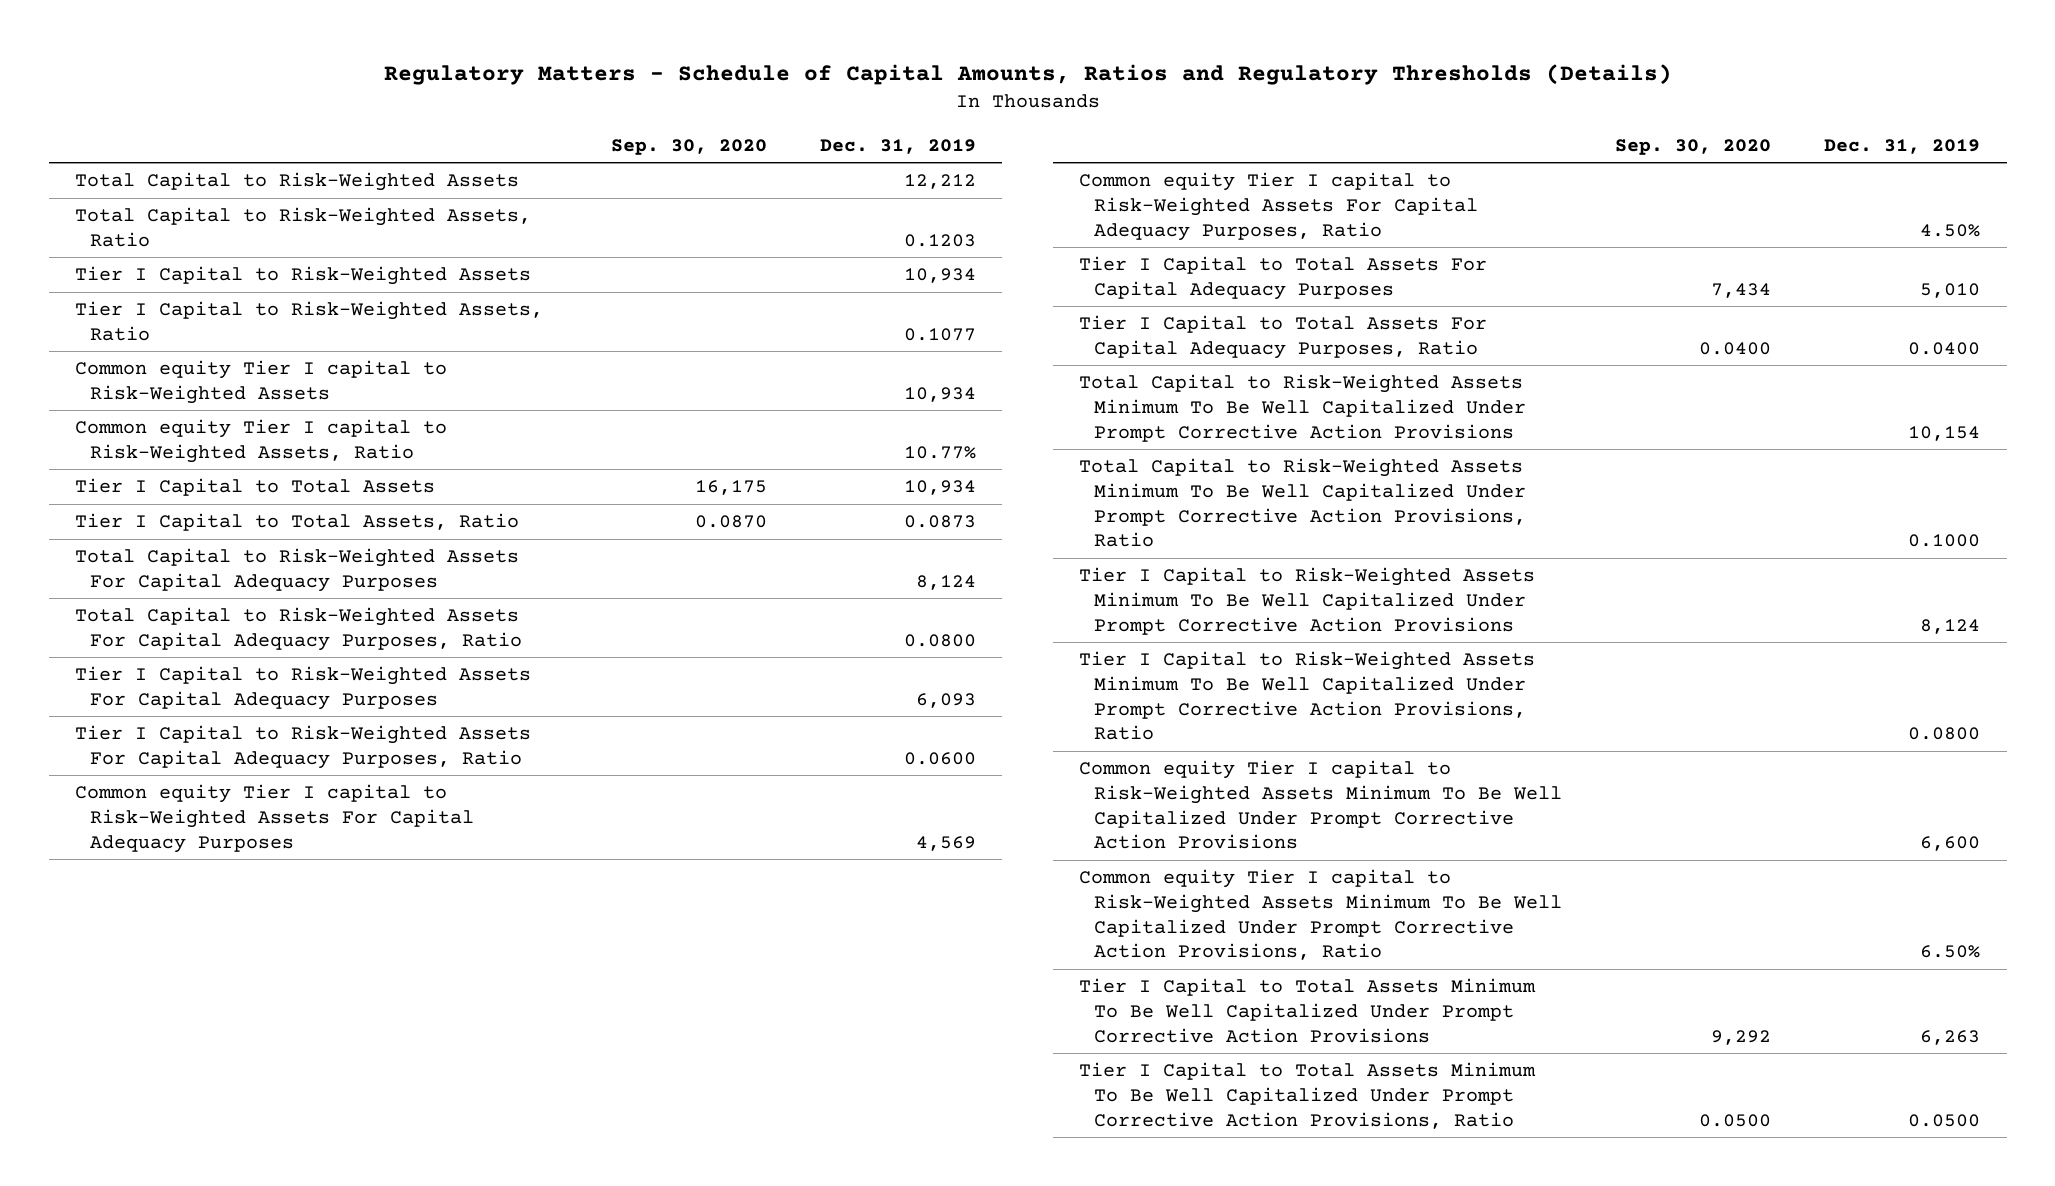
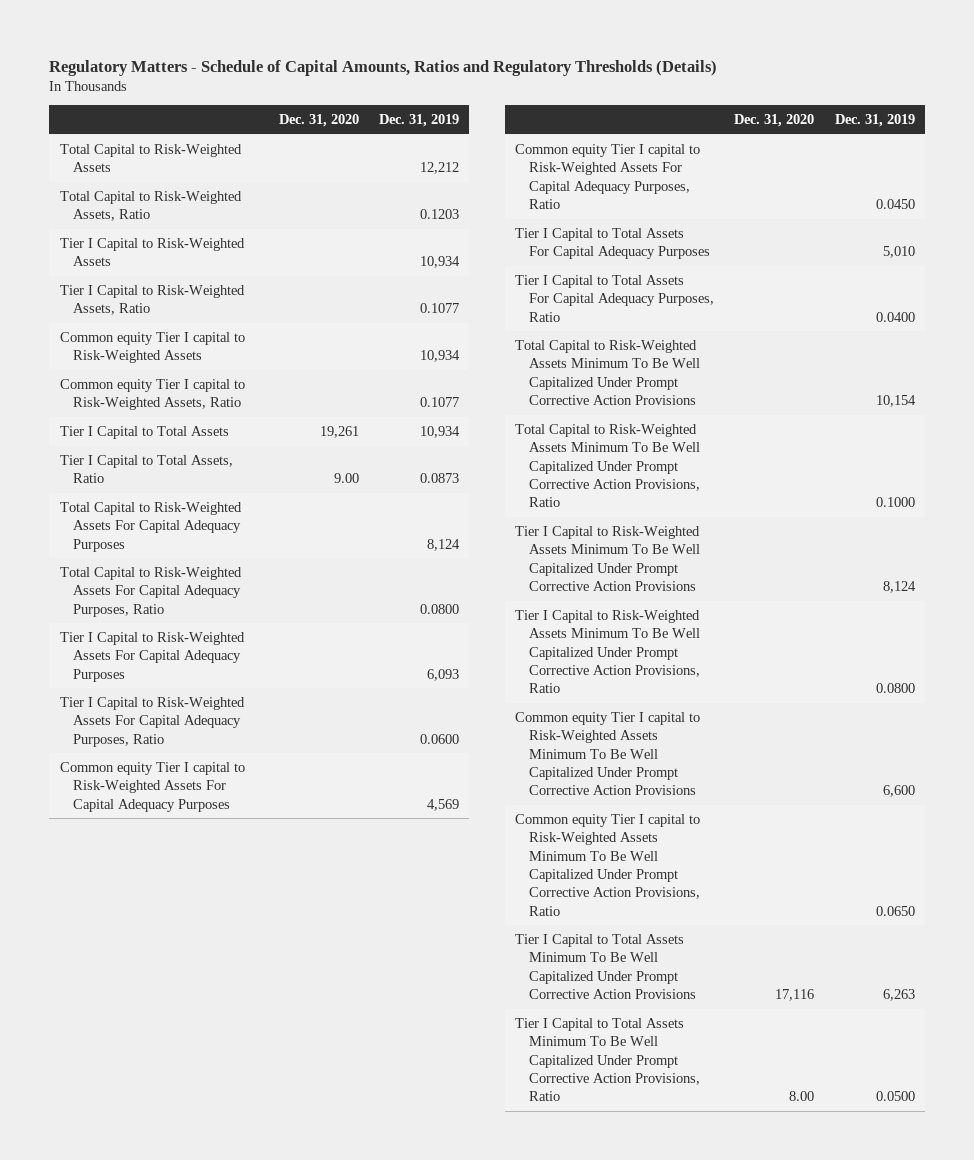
[611,138,768,155] Sep. 30, 2020 -> none
none -> [278,114,359,128] Dec. 31, 2020
[904,445,977,459] 10.77% -> [420,397,460,408] 0.1077
[1920,223,1981,237] 4.50% -> [875,199,915,210] 0.0450
[1920,945,1981,959] 6.50% -> [875,905,915,916] 0.0650

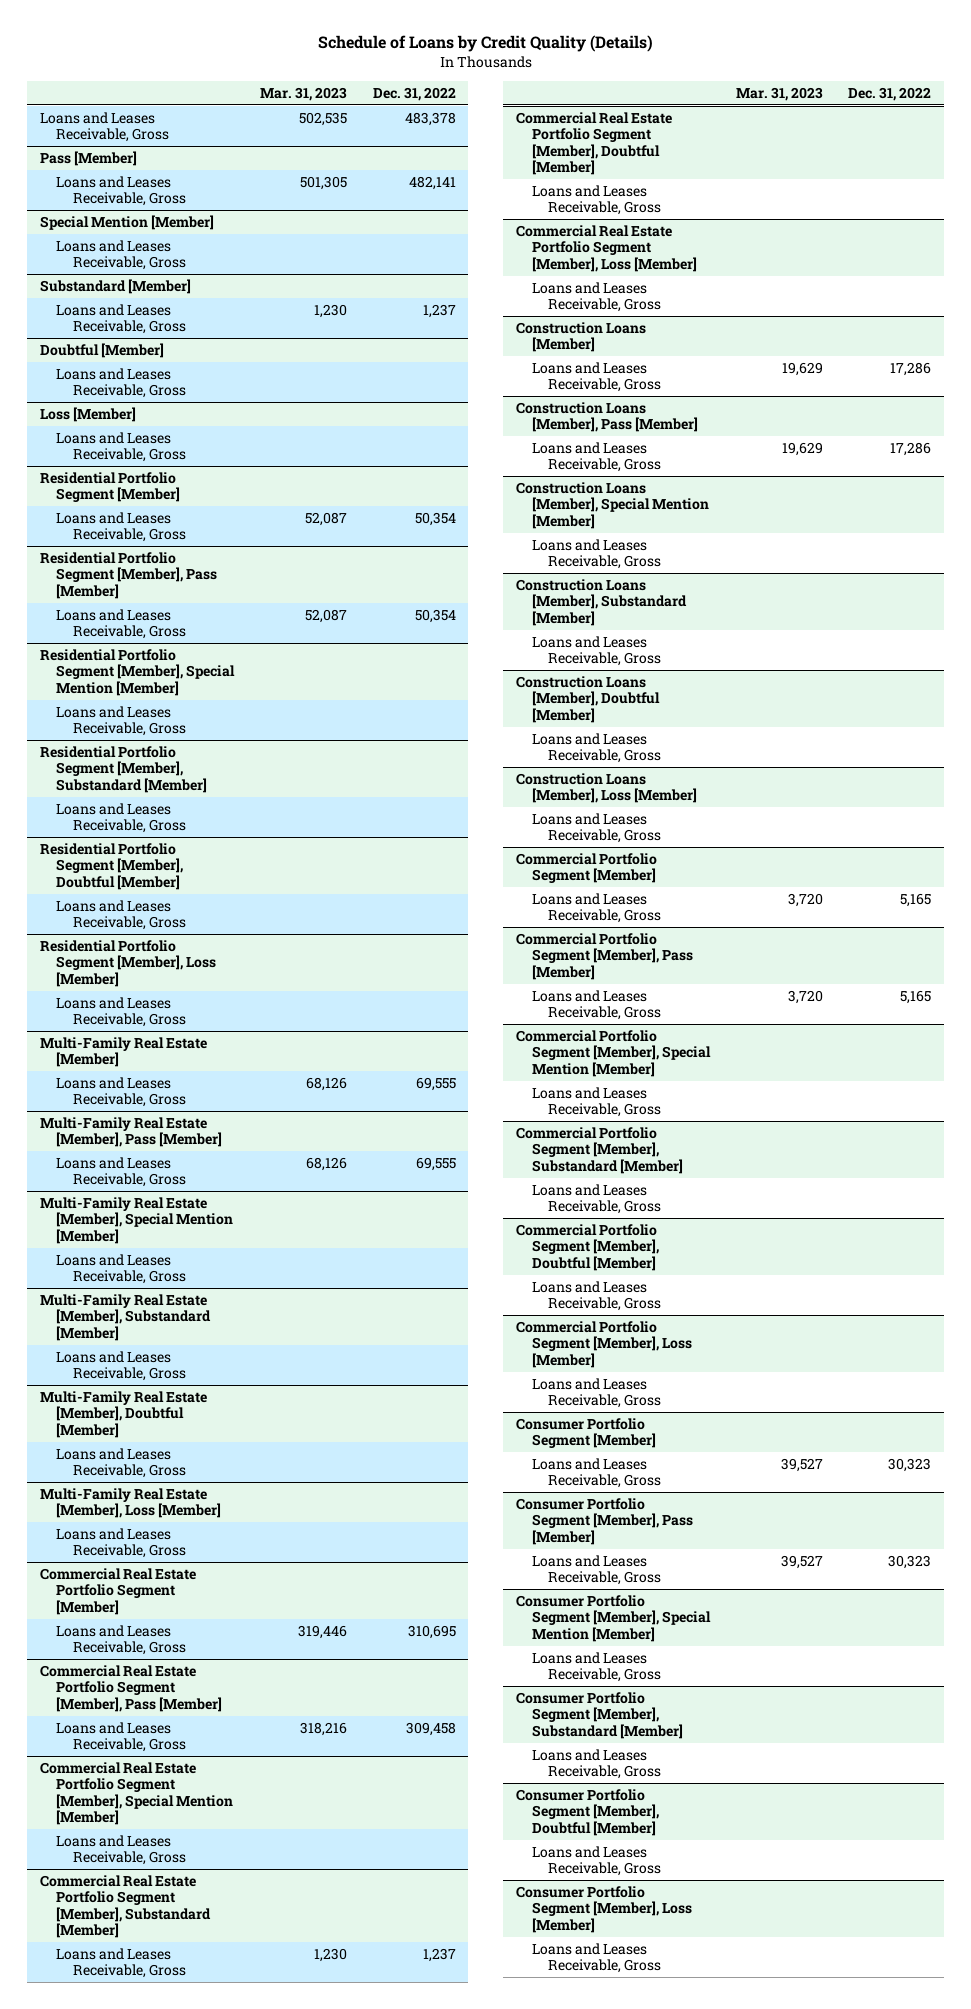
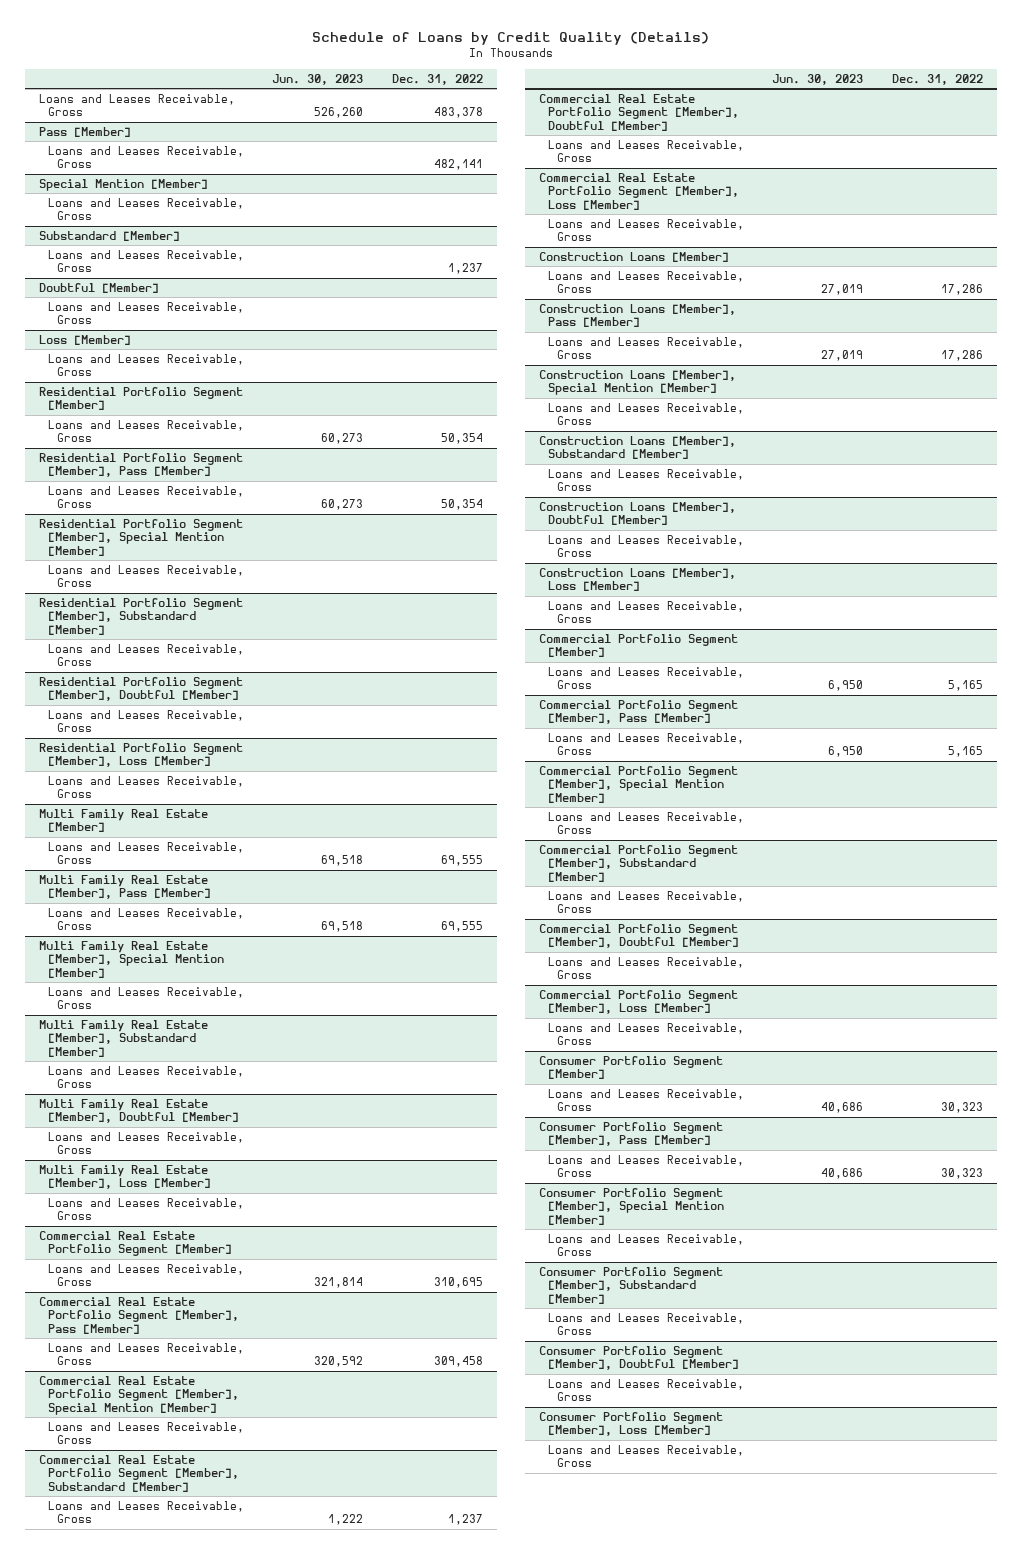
[259,86,347,101] Mar. 31, 2023 -> none
none -> [272,73,364,85] Jun. 30, 2023
[39,1036,207,1068] Multi-Family Real Estate [Member] -> [39,808,209,833] Multi Family Real Estate [Member]
[39,1116,223,1148] Multi-Family Real Estate [Member], Pass [Member] -> [39,874,211,900] Multi Family Real Estate [Member], Pass [Member]
[39,1196,234,1244] Multi-Family Real Estate [Member], Special Mention [Member] -> [39,940,224,978] Multi Family Real Estate [Member], Special Mention [Member]
[39,1293,212,1341] Multi-Family Real Estate [Member], Substandard [Member] -> [39,1019,209,1057] Multi Family Real Estate [Member], Substandard [Member]
[39,1390,207,1438] Multi-Family Real Estate [Member], Doubtful [Member] -> [39,1098,239,1124] Multi Family Real Estate [Member], Doubtful [Member]
[39,1487,222,1519] Multi-Family Real Estate [Member], Loss [Member] -> [39,1164,211,1190] Multi Family Real Estate [Member], Loss [Member]

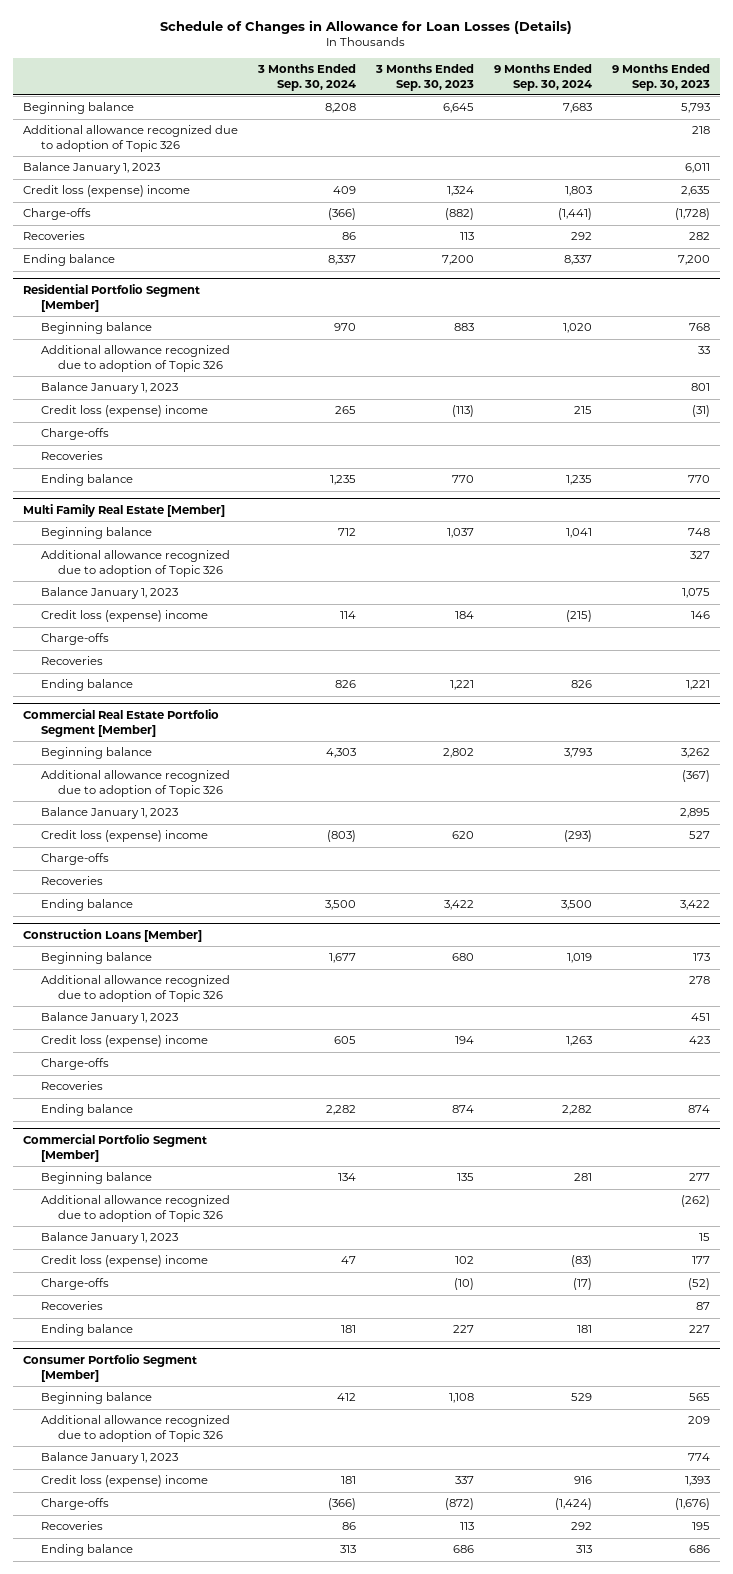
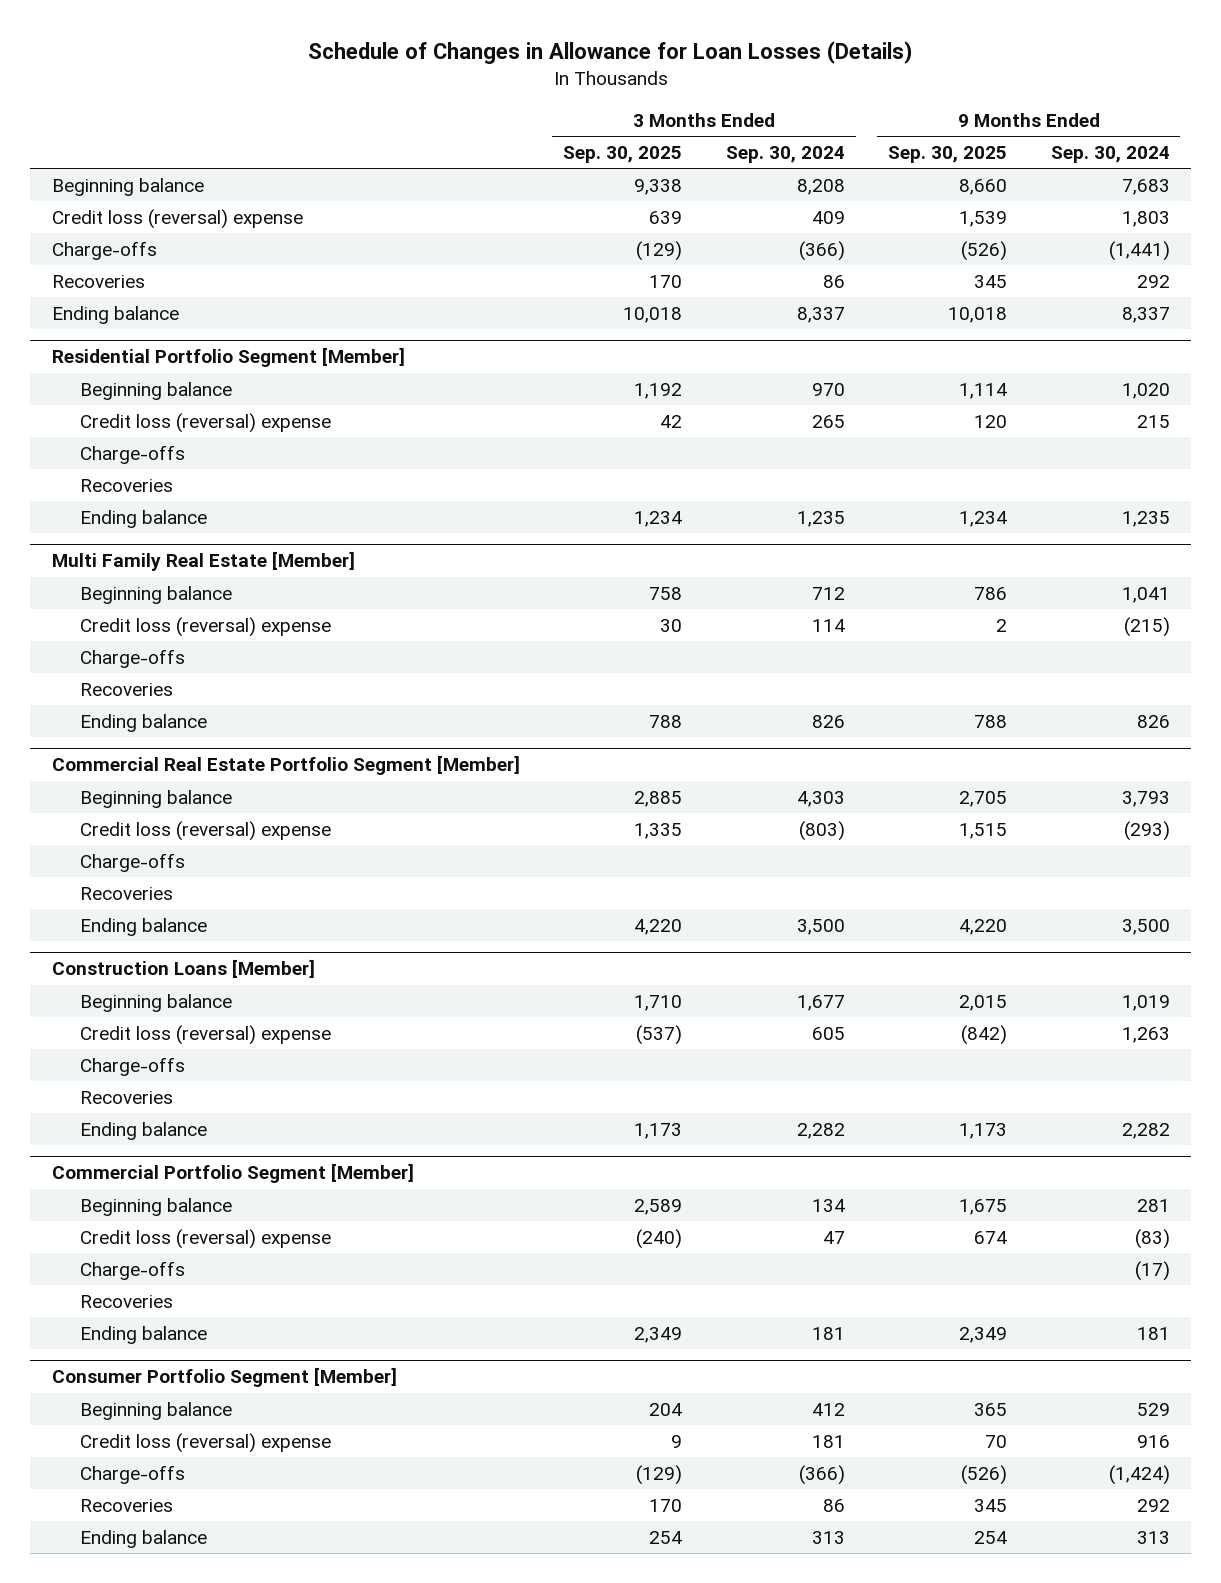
[374,63,474,91] 3 Months Ended Sep. 30, 2023 -> none
[611,63,710,91] 9 Months Ended Sep. 30, 2023 -> none
none -> [563,145,683,163] Sep. 30, 2025
none -> [888,145,1008,163] Sep. 30, 2025
[22,125,238,153] Additional allowance recognized due to adoption of Topic 326 -> none
[22,162,160,175] Balance January 1, 2023 -> none
[22,185,190,198] Credit loss (expense) income -> [51,208,303,229] Credit loss (reversal) expense
[40,345,230,373] Additional allowance recognized due to adoption of Topic 326 -> none
[40,382,178,395] Balance January 1, 2023 -> none
[40,405,208,418] Credit loss (expense) income -> [79,412,331,433] Credit loss (reversal) expense
[40,550,230,578] Additional allowance recognized due to adoption of Topic 326 -> none
[40,587,178,600] Balance January 1, 2023 -> none
[40,610,208,623] Credit loss (expense) income -> [79,616,331,637] Credit loss (reversal) expense
[40,770,230,798] Additional allowance recognized due to adoption of Topic 326 -> none
[40,807,178,820] Balance January 1, 2023 -> none
[40,830,208,843] Credit loss (expense) income -> [79,820,331,841] Credit loss (reversal) expense
[40,975,230,1003] Additional allowance recognized due to adoption of Topic 326 -> none
[40,1012,178,1025] Balance January 1, 2023 -> none
[40,1035,208,1048] Credit loss (expense) income -> [79,1024,331,1045] Credit loss (reversal) expense
[40,1195,230,1223] Additional allowance recognized due to adoption of Topic 326 -> none
[40,1232,178,1245] Balance January 1, 2023 -> none
[40,1255,208,1268] Credit loss (expense) income -> [79,1228,331,1249] Credit loss (reversal) expense
[40,1415,230,1443] Additional allowance recognized due to adoption of Topic 326 -> none
[40,1452,178,1465] Balance January 1, 2023 -> none
[40,1475,208,1488] Credit loss (expense) income -> [79,1432,331,1453] Credit loss (reversal) expense

